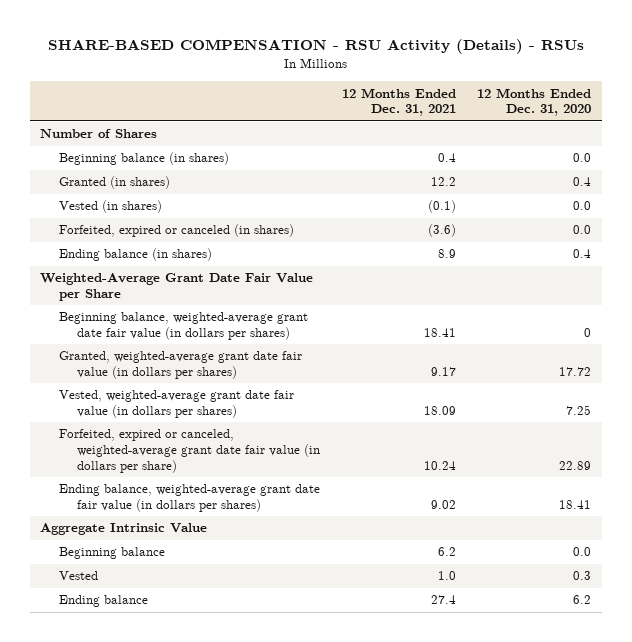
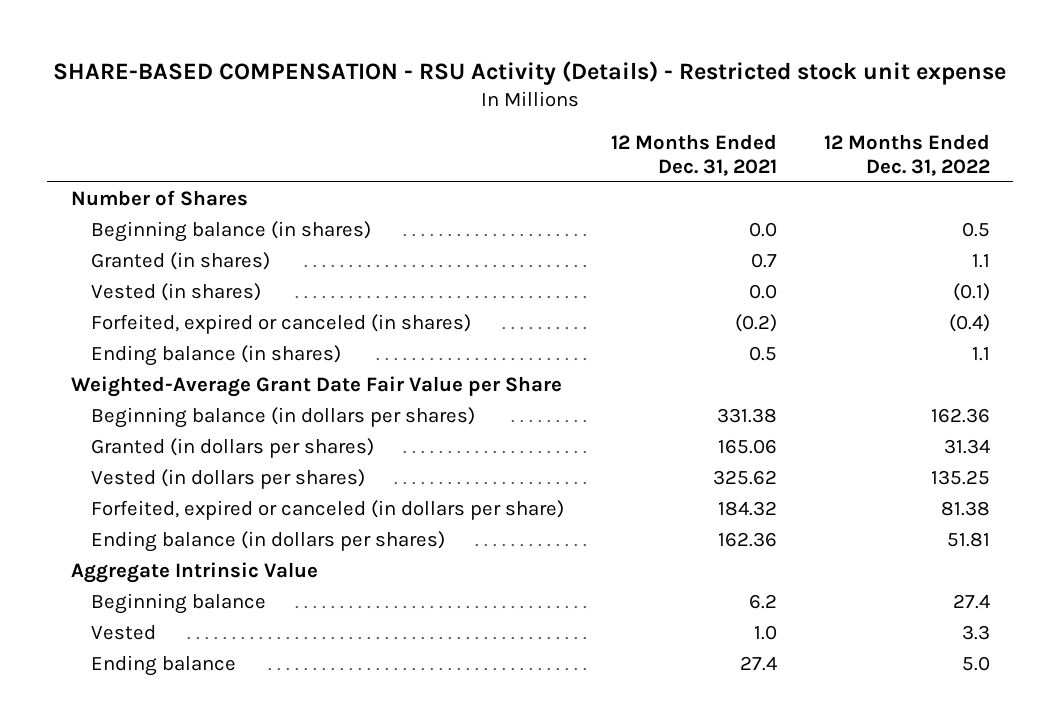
[47,39,584,55] SHARE-BASED COMPENSATION - RSU Activity (Details) - RSUs -> [53,60,1007,85] SHARE-BASED COMPENSATION - RSU Activity (Details) - Restricted stock unit expense
[477,87,592,117] 12 Months Ended Dec. 31, 2020 -> none
none -> [823,133,990,176] 12 Months Ended Dec. 31, 2022
[437,153,456,163] 0.4 -> [748,221,777,237] 0.0
[430,177,456,187] 12.2 -> [750,252,777,268] 0.7
[427,200,456,214] (0.1) -> [748,283,777,299] 0.0
[427,224,456,238] (3.6) -> [734,313,777,332] (0.2)
[437,249,456,259] 8.9 -> [748,345,777,361] 0.5
[58,312,308,341] Beginning balance, weighted-average grant date fair value (in dollars per shares) -> [90,406,475,428] Beginning balance (in dollars per shares)
[423,328,456,338] 18.41 -> [716,407,777,423] 331.38
[58,351,302,380] Granted, weighted-average grant date fair value (in dollars per shares) -> [90,437,374,458] Granted (in dollars per shares)
[430,367,456,377] 9.17 -> [717,438,777,454] 165.06
[58,390,294,419] Vested, weighted-average grant date fair value (in dollars per shares) -> [90,468,365,489] Vested (in dollars per shares)
[423,406,456,416] 18.09 -> [712,469,777,485] 325.62
[58,429,321,473] Forfeited, expired or canceled, weighted-average grant date fair value (in dollars per share) -> [90,499,564,520] Forfeited, expired or canceled (in dollars per share)
[423,460,456,470] 10.24 -> [717,500,777,516] 184.32
[58,484,320,513] Ending balance, weighted-average grant date fair value (in dollars per shares) -> [90,530,445,552] Ending balance (in dollars per shares)
[430,500,456,510] 9.02 -> [717,531,777,547] 162.36

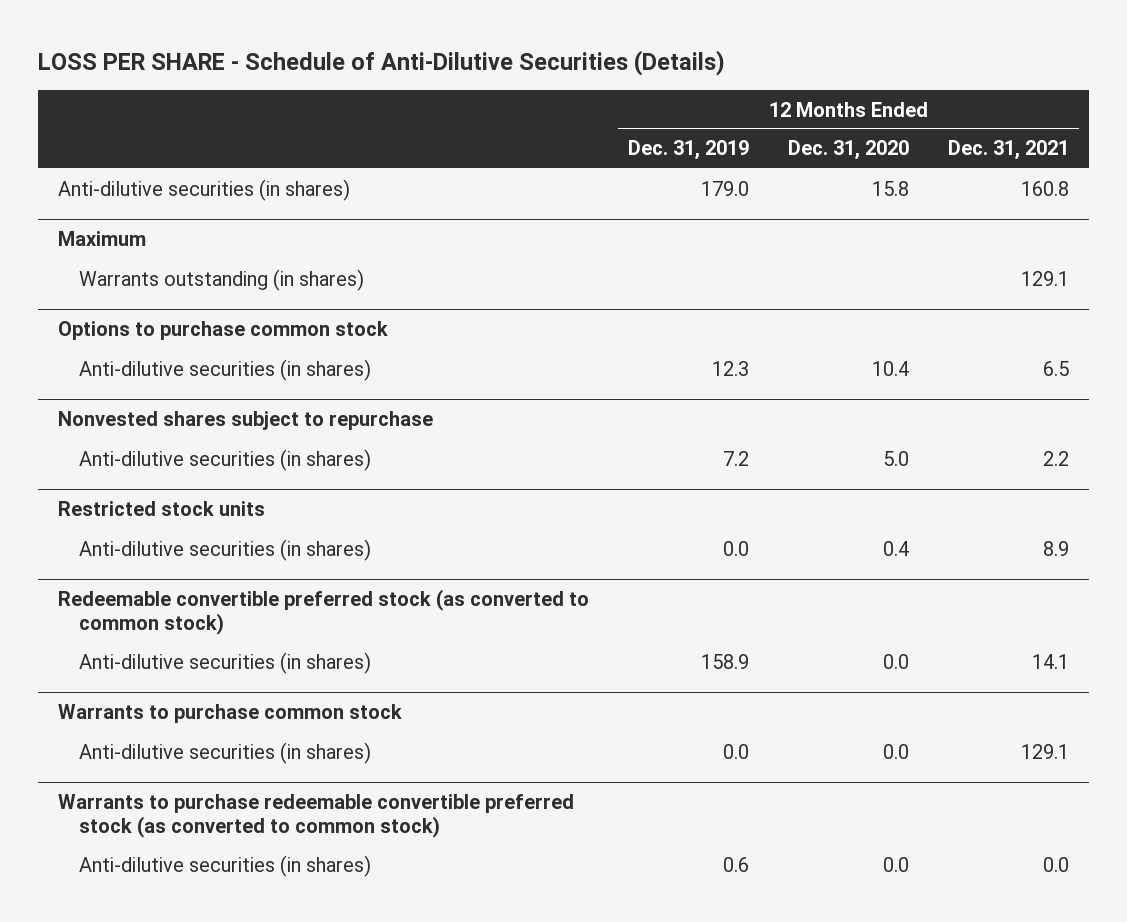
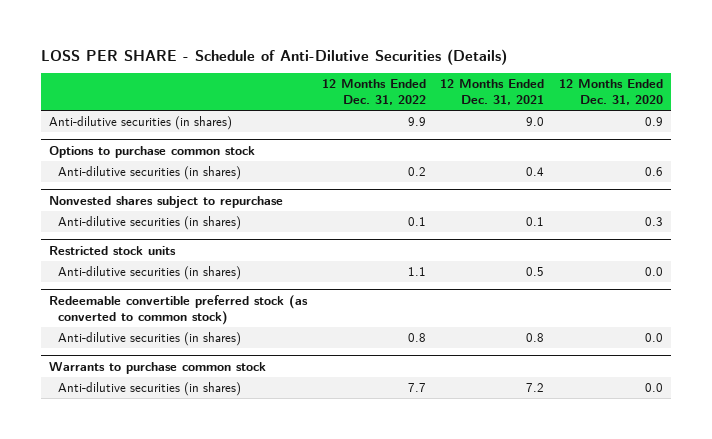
[628,140,750,161] Dec. 31, 2019 -> none
none -> [321,79,426,106] 12 Months Ended Dec. 31, 2022
[57,231,146,247] Maximum -> none
[78,268,364,291] Warrants outstanding (in shares) -> none
[872,180,910,196] 15.8 -> [645,116,664,126] 0.9
[1021,180,1070,196] 160.8 -> [526,116,545,126] 9.0
[872,360,910,376] 10.4 -> [645,166,664,176] 0.6
[1043,360,1070,376] 6.5 -> [526,166,545,176] 0.4
[883,450,910,466] 5.0 -> [645,216,664,226] 0.3
[1043,450,1070,466] 2.2 -> [526,216,545,226] 0.1
[883,540,910,556] 0.4 -> [645,266,664,276] 0.0
[1043,540,1070,556] 8.9 -> [526,266,545,276] 0.5
[1032,653,1070,669] 14.1 -> [526,332,545,342] 0.8
[57,794,574,838] Warrants to purchase redeemable convertible preferred stock (as converted to common stock) -> none
[78,854,371,877] Anti-dilutive securities (in shares) -> none
[1021,743,1070,759] 129.1 -> [526,382,545,392] 7.2

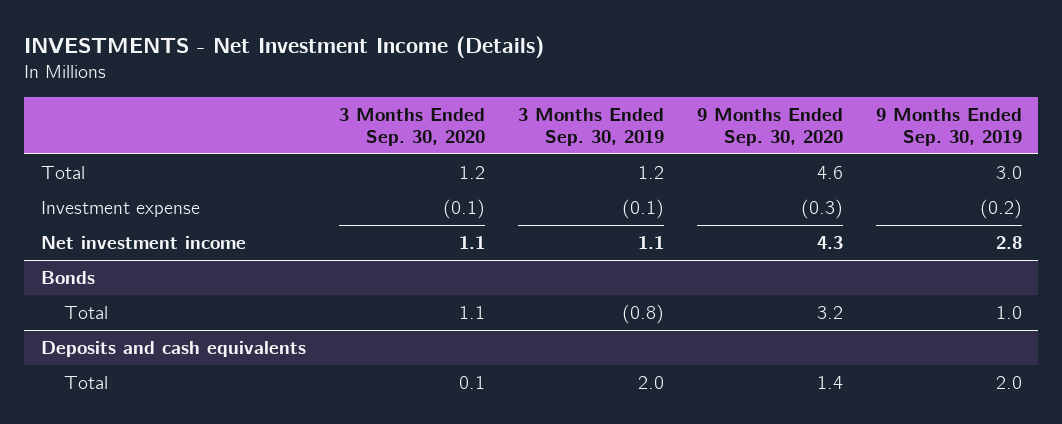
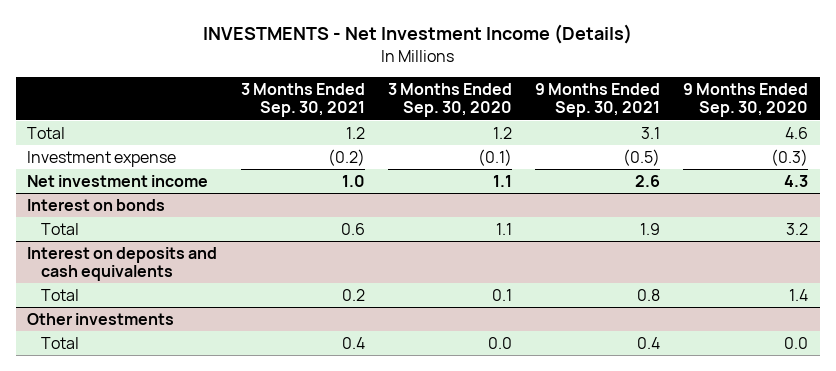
[517,107,664,146] 3 Months Ended Sep. 30, 2019 -> none
[875,107,1022,146] 9 Months Ended Sep. 30, 2019 -> none
none -> [240,83,365,118] 3 Months Ended Sep. 30, 2021
none -> [534,83,660,118] 9 Months Ended Sep. 30, 2021
[40,270,95,284] Bonds -> [27,198,166,211] Interest on bonds
[40,340,306,357] Deposits and cash equivalents -> [27,246,218,282] Interest on deposits and cash equivalents
none -> [27,312,175,325] Other investments
none -> [41,336,80,349] Total

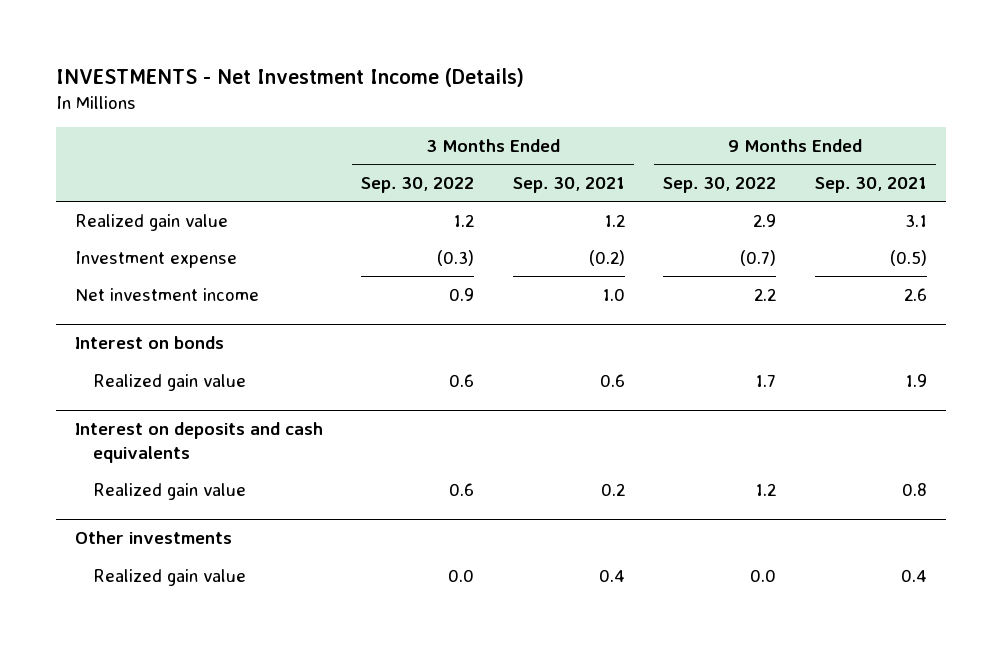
[387,83,512,118] 3 Months Ended Sep. 30, 2020 -> none
[683,83,809,118] 9 Months Ended Sep. 30, 2020 -> none
none -> [361,177,475,194] Sep. 30, 2022
none -> [663,177,777,194] Sep. 30, 2022
[27,126,66,139] Total -> [74,213,228,231] Realized gain value
[41,222,80,235] Total -> [93,373,247,391] Realized gain value
[41,288,80,301] Total -> [93,482,247,500] Realized gain value
[41,336,80,349] Total -> [93,568,247,586] Realized gain value

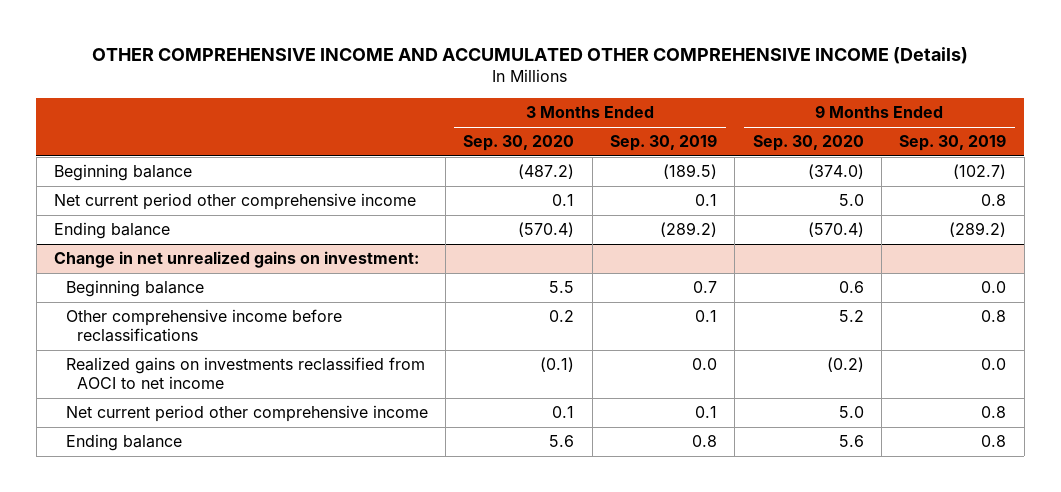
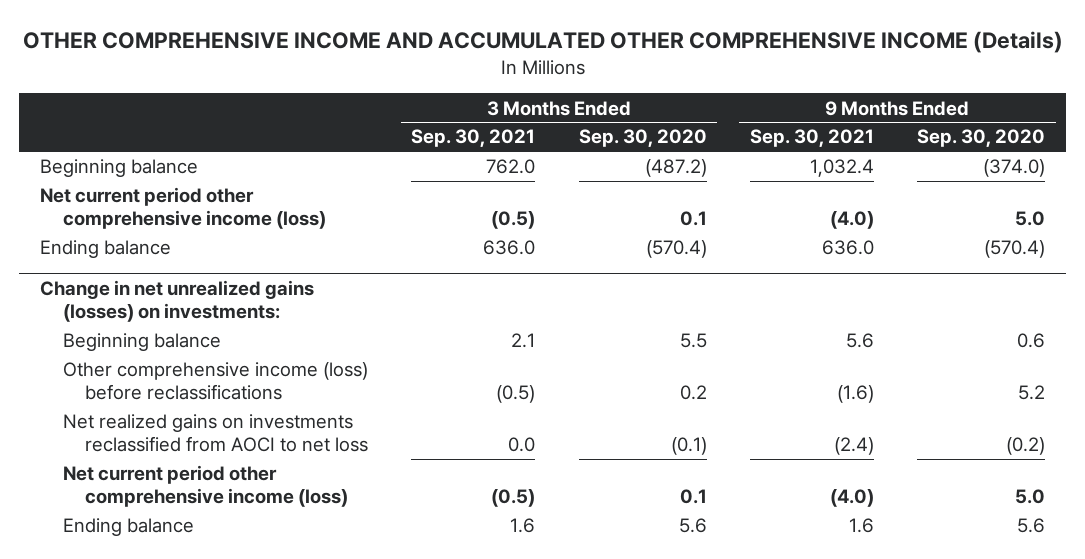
[610,134,718,152] Sep. 30, 2019 -> none
[899,134,1007,152] Sep. 30, 2019 -> none
none -> [411,129,536,148] Sep. 30, 2021
none -> [749,129,874,148] Sep. 30, 2021
[54,193,417,211] Net current period other comprehensive income -> [40,187,326,230] Net current period other comprehensive income (loss)
[54,251,420,269] Change in net unrealized gains on investment: -> [40,279,315,323] Change in net unrealized gains (losses) on investments:
[65,309,342,343] Other comprehensive income before reclassifications -> [62,362,368,401] Other comprehensive income (loss) before reclassifications
[65,357,425,390] Realized gains on investments reclassified from AOCI to net income -> [62,414,369,453] Net realized gains on investments reclassified from AOCI to net loss
[65,405,428,423] Net current period other comprehensive income -> [62,465,349,508] Net current period other comprehensive income (loss)

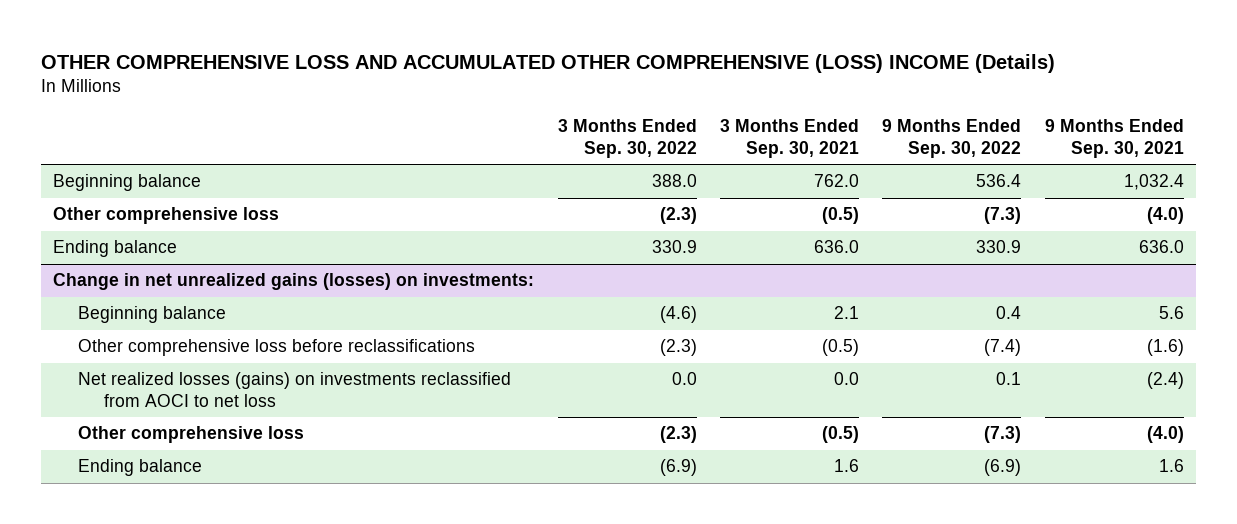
[22,31,1063,54] OTHER COMPREHENSIVE INCOME AND ACCUMULATED OTHER COMPREHENSIVE INCOME (Details) -> [41,53,1056,73] OTHER COMPREHENSIVE LOSS AND ACCUMULATED OTHER COMPREHENSIVE (LOSS) INCOME (Details)
[578,129,707,148] Sep. 30, 2020 -> none
[916,129,1045,148] Sep. 30, 2020 -> none
none -> [557,119,697,158] 3 Months Ended Sep. 30, 2022
none -> [882,119,1022,158] 9 Months Ended Sep. 30, 2022
[40,187,326,230] Net current period other comprehensive income (loss) -> [53,207,280,225] Other comprehensive loss
[62,362,368,401] Other comprehensive income (loss) before reclassifications -> [78,339,476,357] Other comprehensive loss before reclassifications
[62,414,369,453] Net realized gains on investments reclassified from AOCI to net loss -> [78,372,512,407] Net realized losses (gains) on investments reclassified from AOCI to net loss
[62,465,349,508] Net current period other comprehensive income (loss) -> [78,426,305,444] Other comprehensive loss

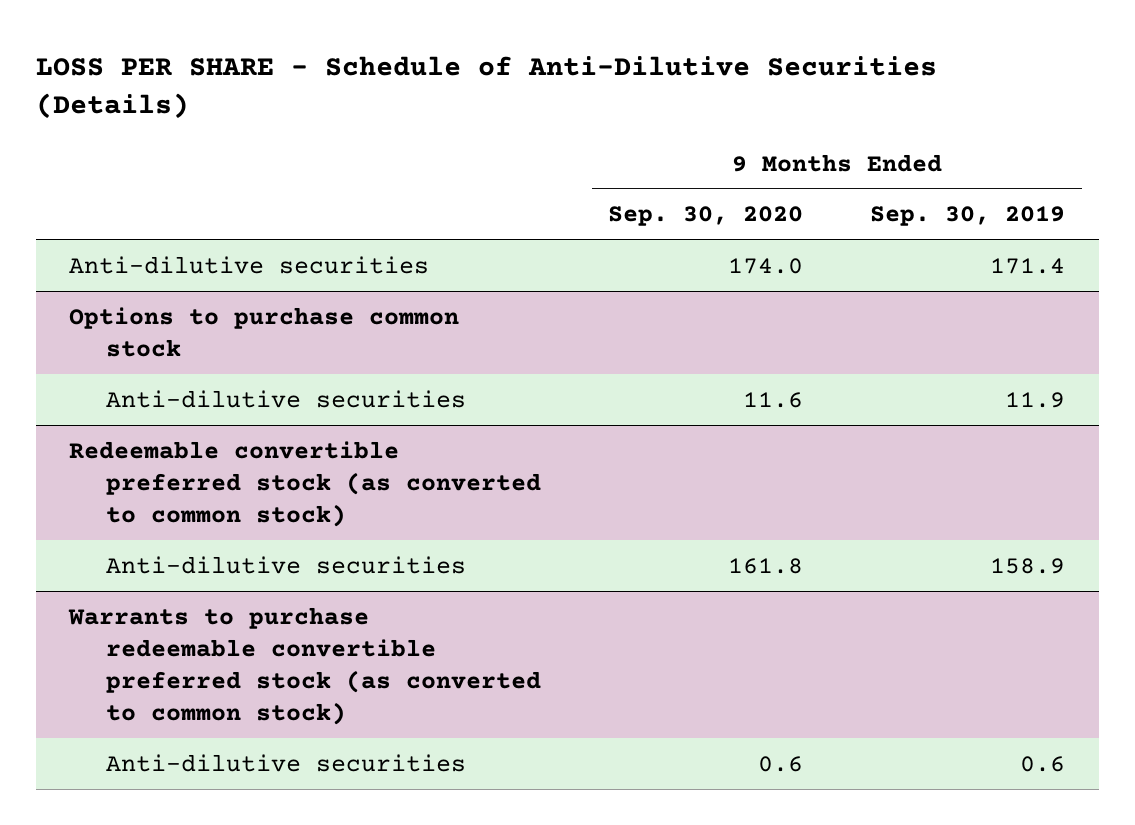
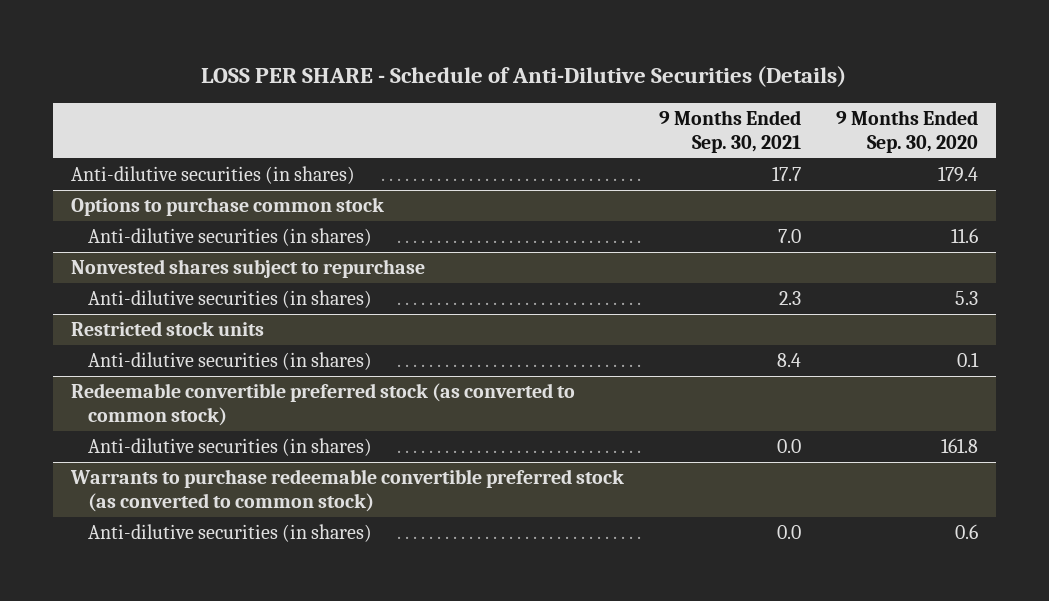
[870,206,1066,227] Sep. 30, 2019 -> none
none -> [658,110,801,154] 9 Months Ended Sep. 30, 2021
[69,255,430,274] Anti-dilutive securities -> [70,165,355,184] Anti-dilutive securities (in shares)
[728,257,804,274] 174.0 -> [938,165,979,182] 179.4
[106,389,467,408] Anti-dilutive securities -> [88,227,373,246] Anti-dilutive securities (in shares)
none -> [70,258,425,278] Nonvested shares subject to repurchase
none -> [88,289,373,308] Anti-dilutive securities (in shares)
none -> [70,320,264,336] Restricted stock units
none -> [88,351,373,370] Anti-dilutive securities (in shares)
[106,555,467,574] Anti-dilutive securities -> [88,437,373,456] Anti-dilutive securities (in shares)
[106,753,467,772] Anti-dilutive securities -> [88,523,373,542] Anti-dilutive securities (in shares)

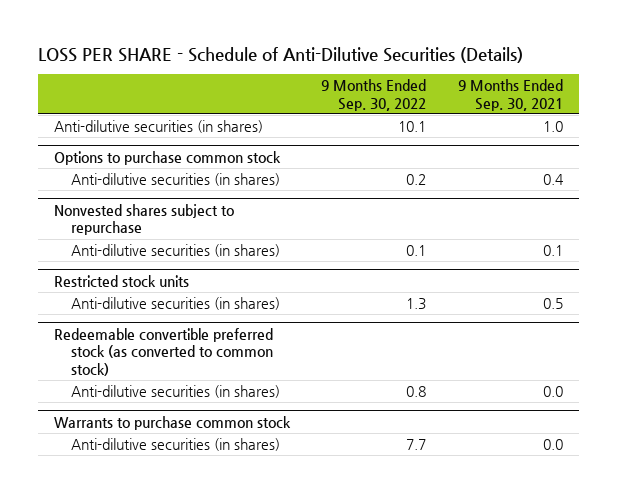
[836,110,979,154] 9 Months Ended Sep. 30, 2020 -> none
none -> [321,79,427,111] 9 Months Ended Sep. 30, 2022
[771,165,801,181] 17.7 -> [543,121,564,133] 1.0
[777,228,801,243] 7.0 -> [543,174,565,186] 0.4
[778,290,801,305] 2.3 -> [543,245,564,257] 0.1
[776,352,801,367] 8.4 -> [543,298,564,310] 0.5
[69,468,624,513] Warrants to purchase redeemable convertible preferred stock (as converted to common stock) -> [53,415,291,430] Warrants to purchase common stock

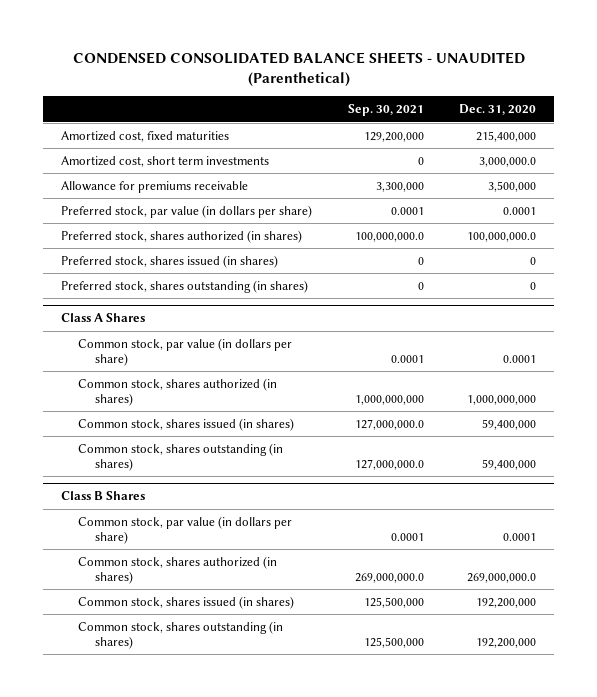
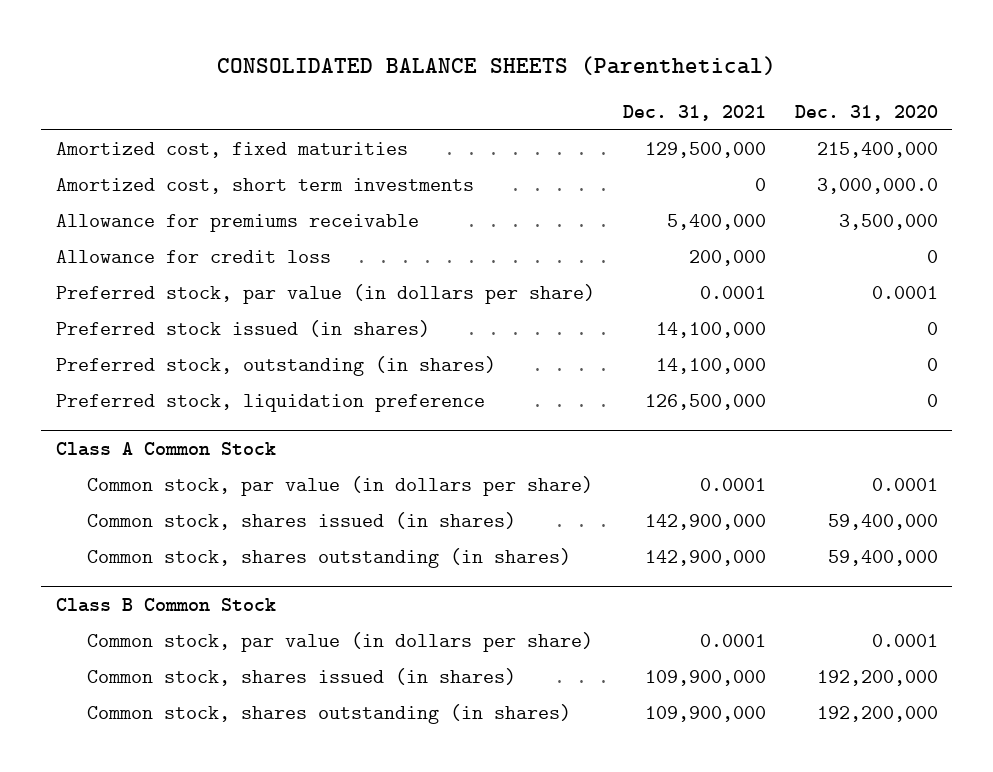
[72,52,525,88] CONDENSED CONSOLIDATED BALANCE SHEETS - UNAUDITED (Parenthetical) -> [216,56,776,76] CONSOLIDATED BALANCE SHEETS (Parenthetical)
[347,104,424,117] Sep. 30, 2021 -> none
none -> [623,104,767,121] Dec. 31, 2021
none -> [55,250,331,264] Allowance for credit loss
[60,229,302,243] Preferred stock, shares authorized (in shares) -> none
[60,254,278,268] Preferred stock, shares issued (in shares) -> [55,320,430,338] Preferred stock issued (in shares)
[60,279,308,293] Preferred stock, shares outstanding (in shares) -> [55,356,496,377] Preferred stock, outstanding (in shares)
none -> [55,394,485,413] Preferred stock, liquidation preference
[60,313,145,323] Class A Shares -> [55,442,276,457] Class A Common Stock
[77,377,277,406] Common stock, shares authorized (in shares) -> none
[60,491,145,501] Class B Shares -> [55,598,276,613] Class B Common Stock
[77,555,277,584] Common stock, shares authorized (in shares) -> none

